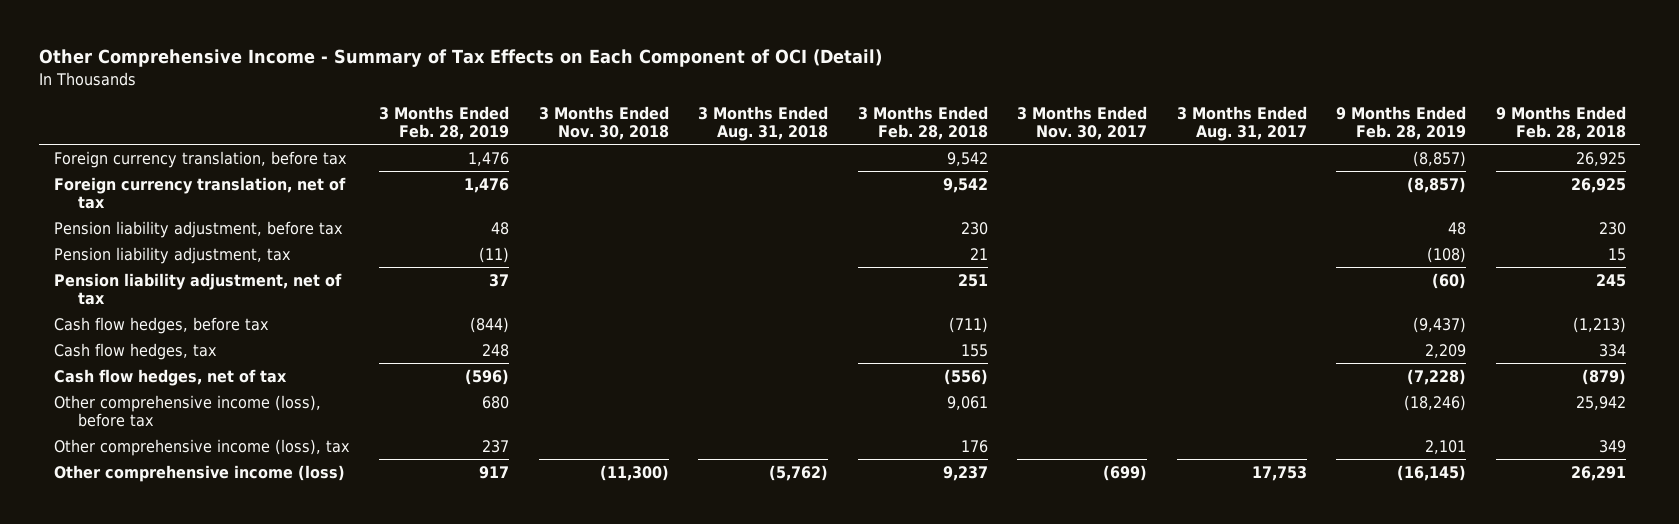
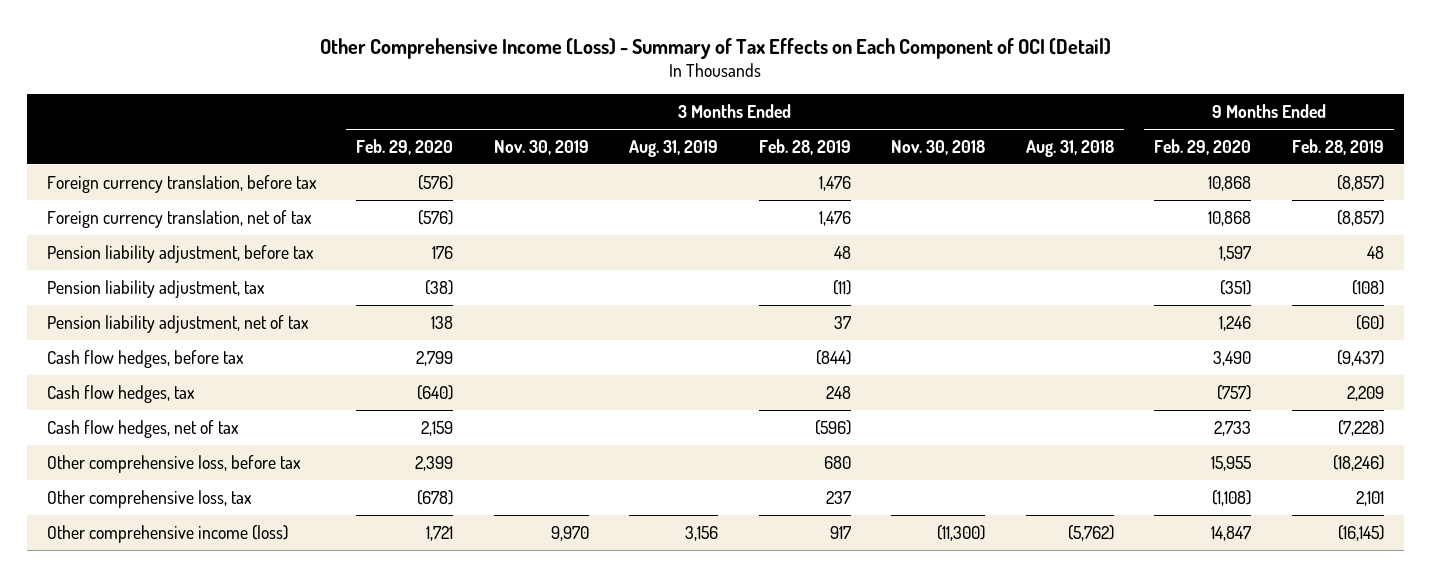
[39,49,883,68] Other Comprehensive Income - Summary of Tax Effects on Each Component of OCI (Detail) -> [320,37,1112,59] Other Comprehensive Income (Loss) - Summary of Tax Effects on Each Component of OCI (Detail)
[857,105,988,141] 3 Months Ended Feb. 28, 2018 -> none
[1017,105,1148,141] 3 Months Ended Nov. 30, 2017 -> none
[1176,105,1307,142] 3 Months Ended Aug. 31, 2017 -> none
[1495,105,1626,141] 9 Months Ended Feb. 28, 2018 -> none
none -> [356,138,454,155] Feb. 29, 2020
none -> [493,139,589,155] Nov. 30, 2019
none -> [629,139,719,157] Aug. 31, 2019
none -> [1154,138,1252,155] Feb. 29, 2020
[53,394,321,427] Other comprehensive income (loss), before tax -> [46,454,301,473] Other comprehensive loss, before tax
[53,438,350,456] Other comprehensive income (loss), tax -> [46,489,252,508] Other comprehensive loss, tax

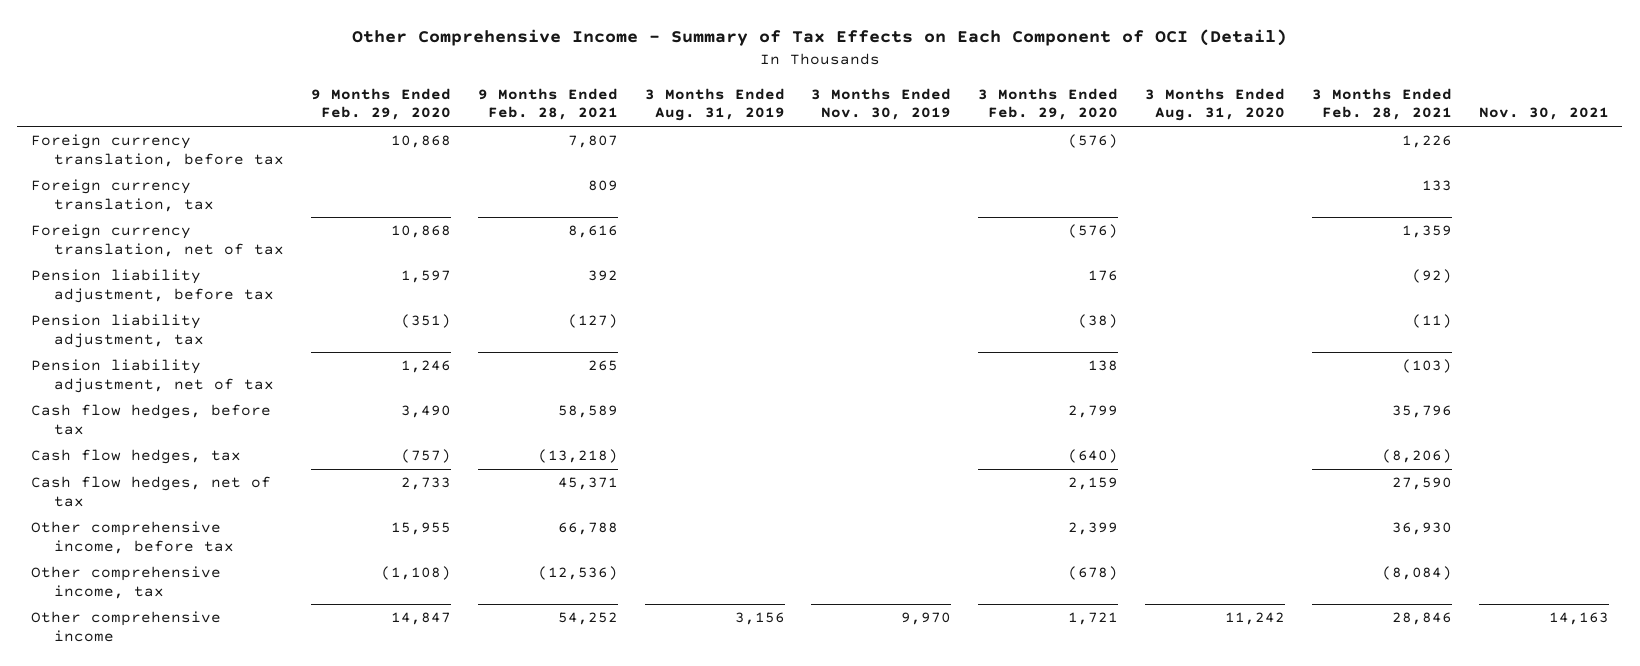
[320,37,1112,59] Other Comprehensive Income (Loss) - Summary of Tax Effects on Each Component of OCI (Detail) -> [351,29,1287,47] Other Comprehensive Income - Summary of Tax Effects on Each Component of OCI (Detail)
[758,138,851,155] Feb. 28, 2019 -> none
[891,139,986,155] Nov. 30, 2018 -> none
[1025,139,1114,157] Aug. 31, 2018 -> none
[1291,138,1384,155] Feb. 28, 2019 -> none
none -> [477,87,618,121] 9 Months Ended Feb. 28, 2021
none -> [1145,87,1286,122] 3 Months Ended Aug. 31, 2020
none -> [1312,87,1453,121] 3 Months Ended Feb. 28, 2021
none -> [1478,107,1609,121] Nov. 30, 2021
none -> [30,179,214,212] Foreign currency translation, tax
[46,454,301,473] Other comprehensive loss, before tax -> [30,521,234,554] Other comprehensive income, before tax
[46,489,252,508] Other comprehensive loss, tax -> [30,566,221,599] Other comprehensive income, tax
[46,524,288,543] Other comprehensive income (loss) -> [30,611,221,642] Other comprehensive income

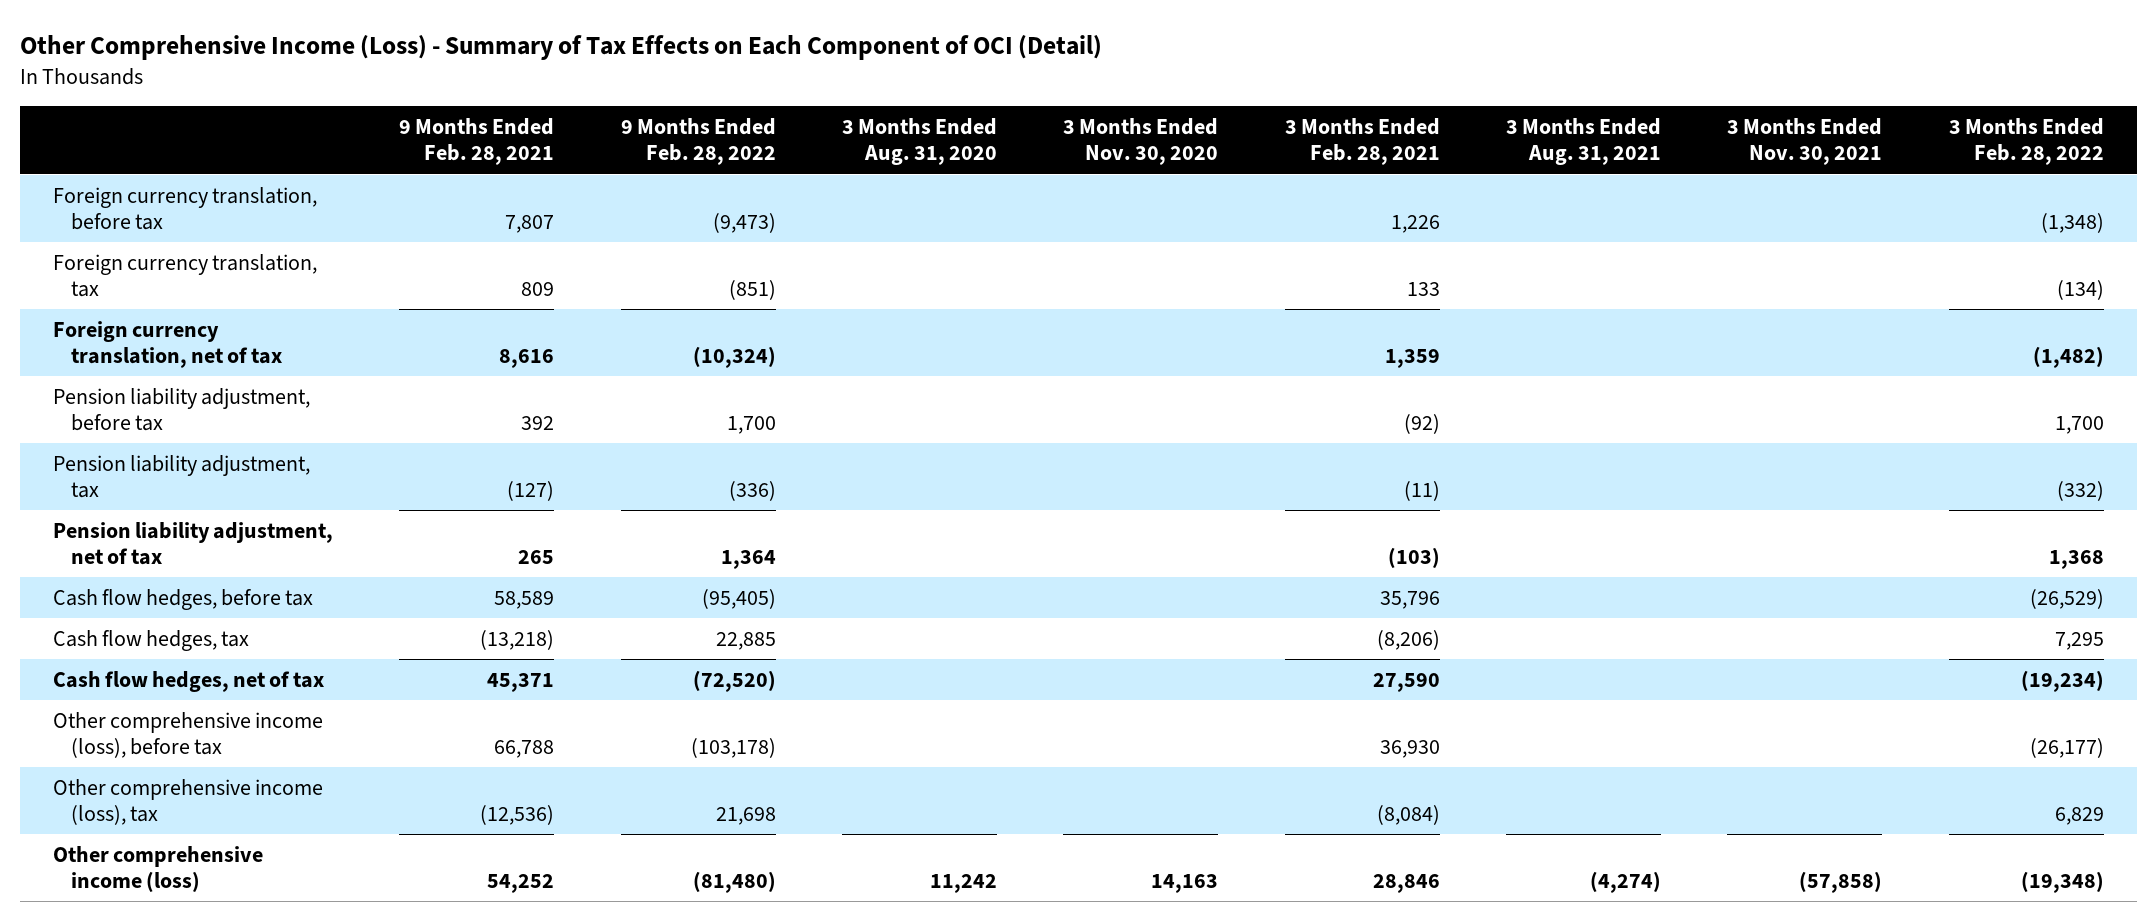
[351,29,1287,47] Other Comprehensive Income - Summary of Tax Effects on Each Component of OCI (Detail) -> [19,35,1102,61] Other Comprehensive Income (Loss) - Summary of Tax Effects on Each Component of OCI (Detail)
[310,87,451,121] 9 Months Ended Feb. 29, 2020 -> none
[644,87,785,122] 3 Months Ended Aug. 31, 2019 -> none
[811,87,952,121] 3 Months Ended Nov. 30, 2019 -> none
[978,87,1119,121] 3 Months Ended Feb. 29, 2020 -> none
[1478,107,1609,121] Nov. 30, 2021 -> none
none -> [620,118,776,166] 9 Months Ended Feb. 28, 2022
none -> [1063,118,1219,166] 3 Months Ended Nov. 30, 2020
none -> [1505,118,1661,166] 3 Months Ended Aug. 31, 2021
none -> [1727,118,1883,166] 3 Months Ended Nov. 30, 2021
none -> [1948,118,2104,166] 3 Months Ended Feb. 28, 2022
[30,521,234,554] Other comprehensive income, before tax -> [52,711,323,759] Other comprehensive income (loss), before tax
[30,566,221,599] Other comprehensive income, tax -> [52,778,323,826] Other comprehensive income (loss), tax
[30,611,221,642] Other comprehensive income -> [52,845,263,893] Other comprehensive income (loss)

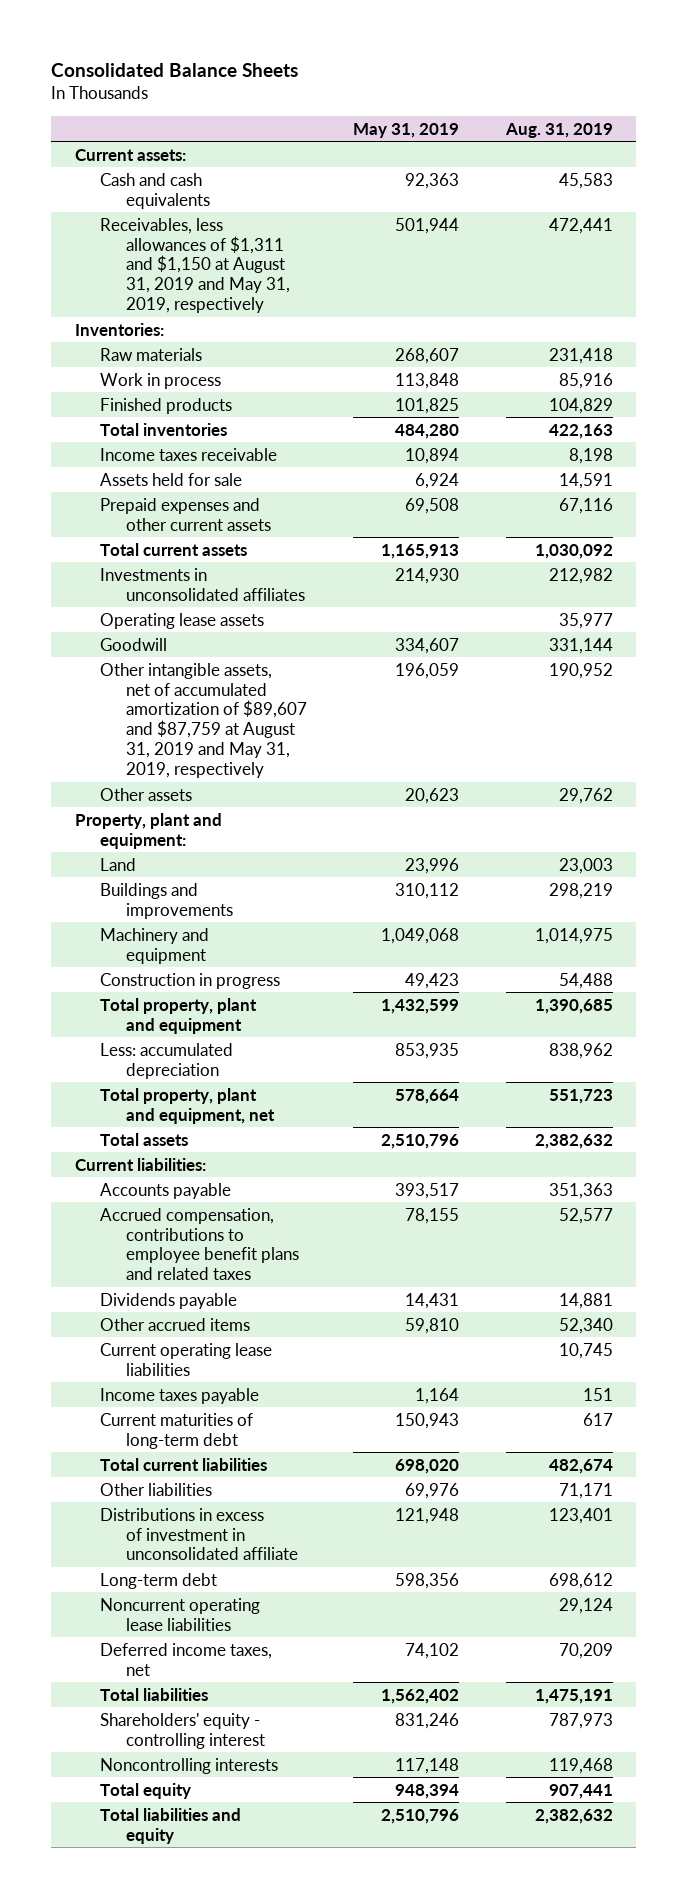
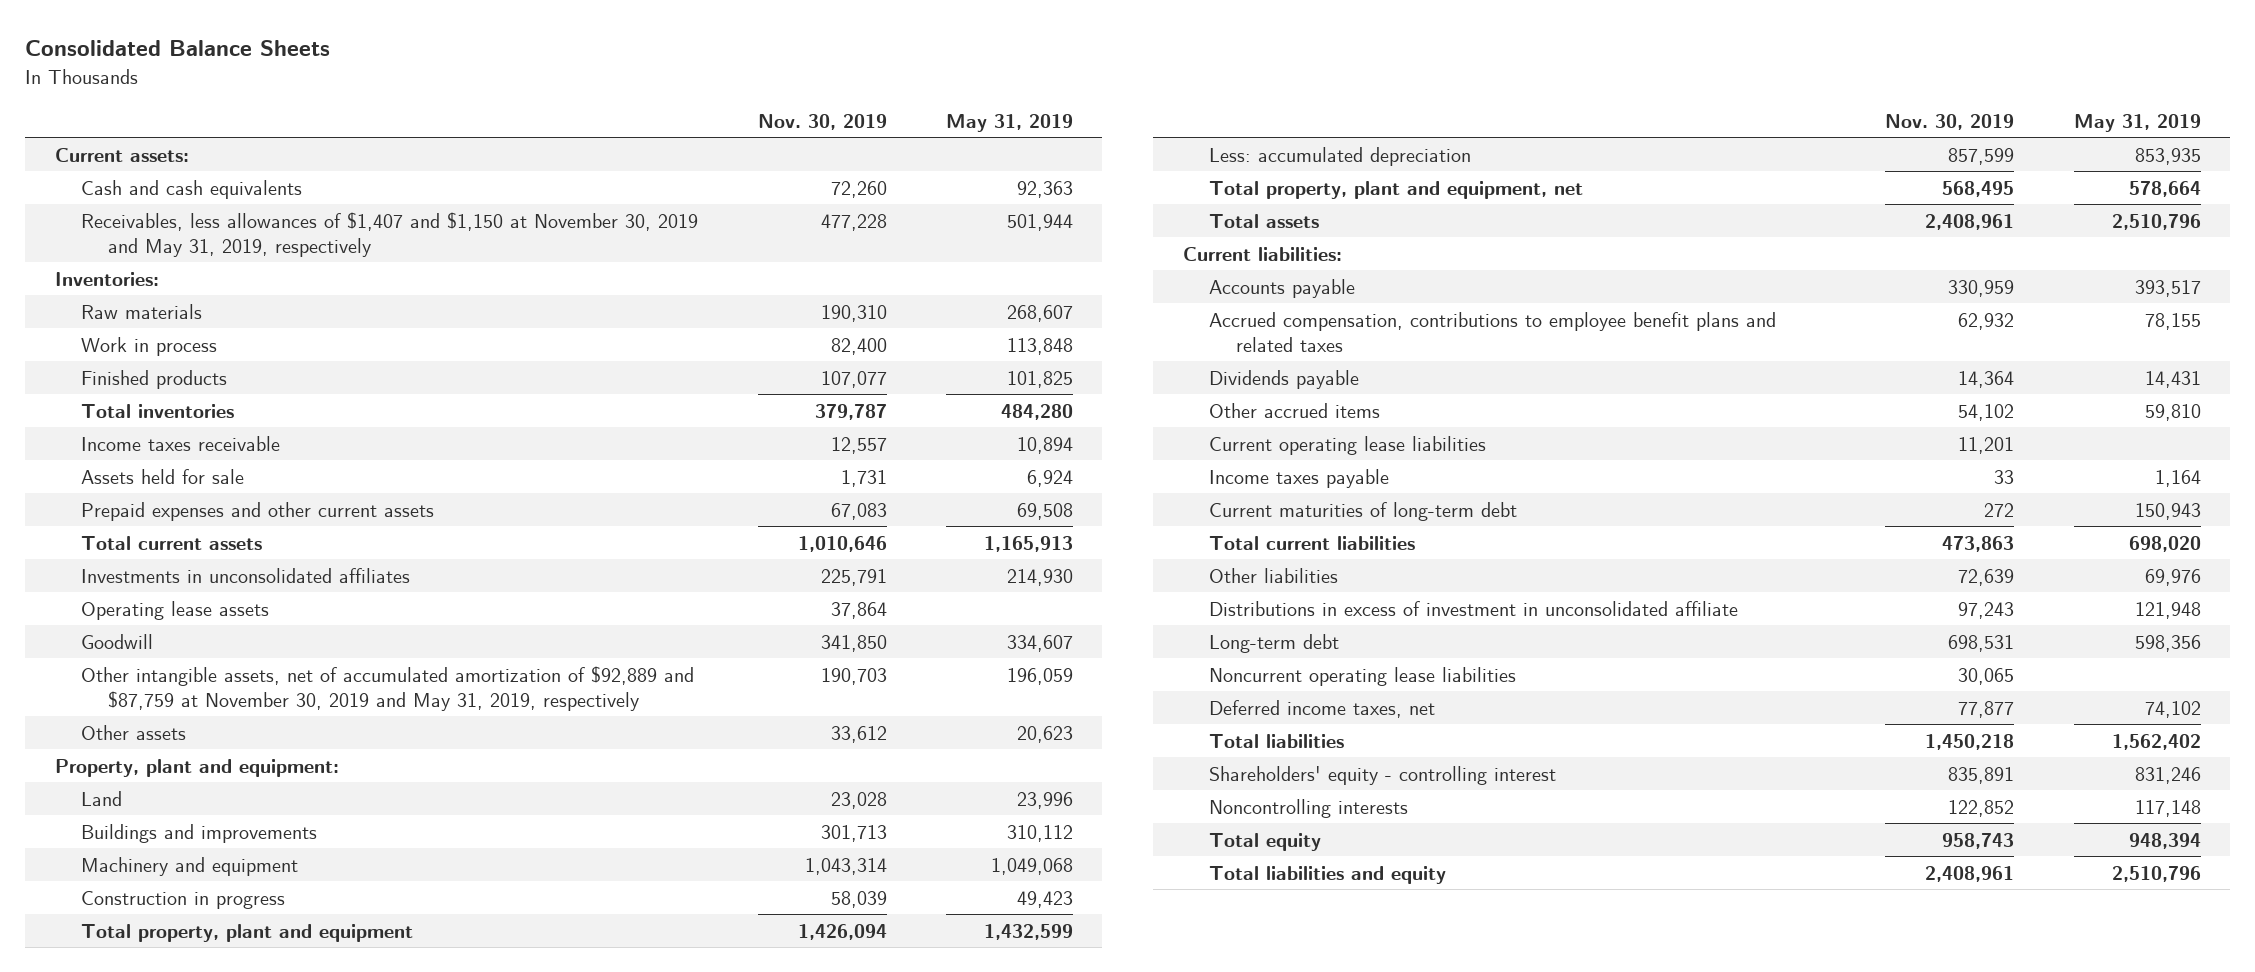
[505,122,614,138] Aug. 31, 2019 -> none
none -> [757,113,887,130] Nov. 30, 2019
[100,217,290,314] Receivables, less allowances of $1,311 and $1,150 at August 31, 2019 and May 31, 2019, respectively -> [81,211,699,257] Receivables, less allowances of $1,407 and $1,150 at November 30, 2019 and May 31, 2019, respectively
[100,662,307,779] Other intangible assets, net of accumulated amortization of $89,607 and $87,759 at August 31, 2019 and May 31, 2019, respectively -> [81,665,695,711] Other intangible assets, net of accumulated amortization of $92,889 and $87,759 at November 30, 2019 and May 31, 2019, respectively

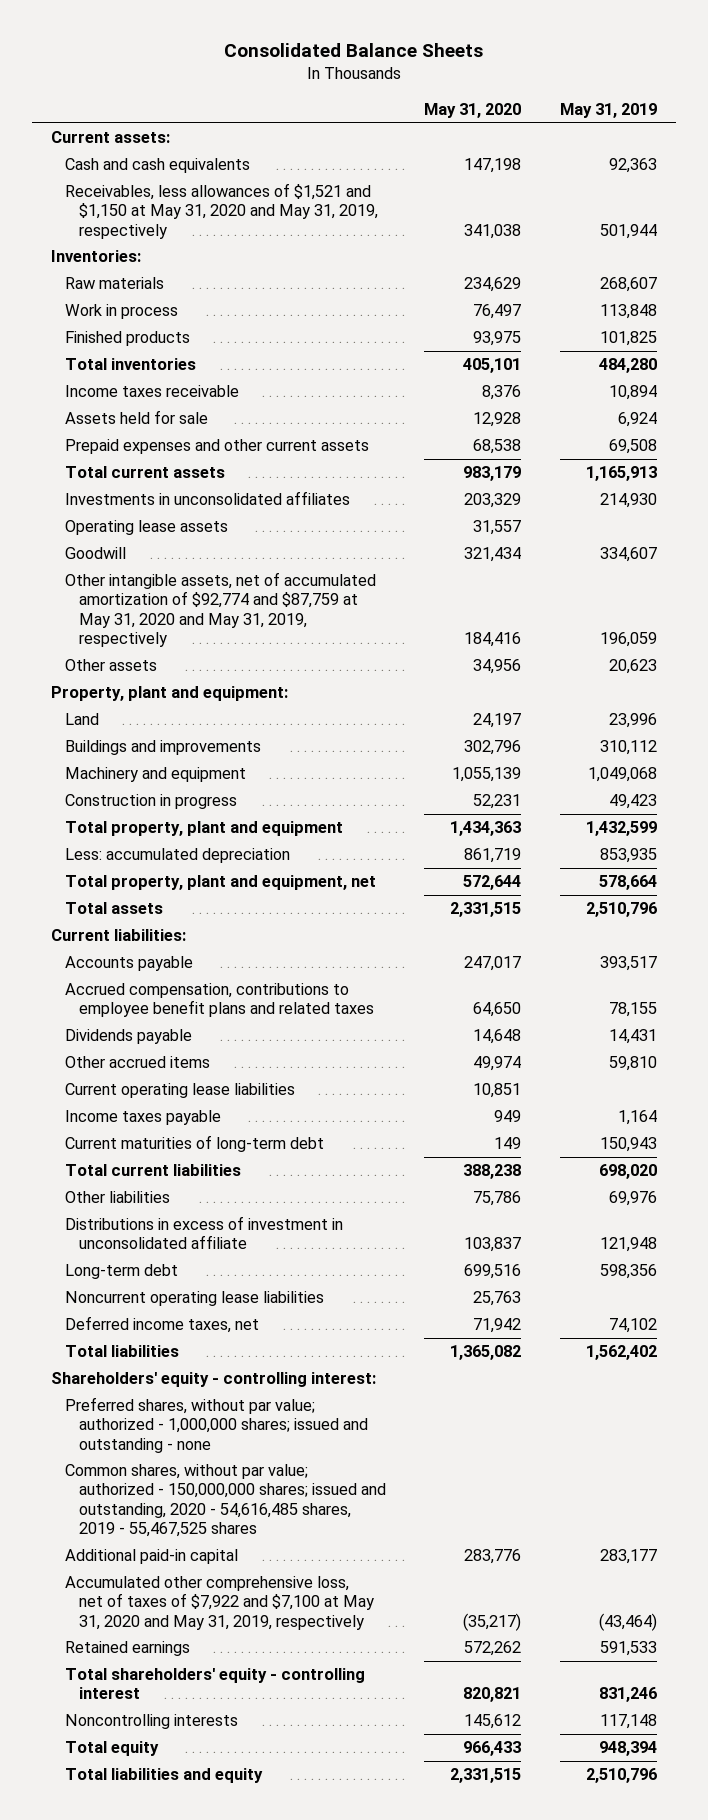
[757,113,887,130] Nov. 30, 2019 -> none
none -> [424,103,522,119] May 31, 2020
[81,211,699,257] Receivables, less allowances of $1,407 and $1,150 at November 30, 2019 and May 31, 2019, respectively -> [65,183,379,239] Receivables, less allowances of $1,521 and $1,150 at May 31, 2020 and May 31, 2019, respectively
[81,665,695,711] Other intangible assets, net of accumulated amortization of $92,889 and $87,759 at November 30, 2019 and May 31, 2019, respectively -> [65,572,377,647] Other intangible assets, net of accumulated amortization of $92,774 and $87,759 at May 31, 2020 and May 31, 2019, respectively
none -> [51,1372,377,1388] Shareholders' equity - controlling interest:
none -> [65,1397,369,1453] Preferred shares, without par value; authorized - 1,000,000 shares; issued and outstanding - none
none -> [65,1464,387,1537] Common shares, without par value; authorized - 150,000,000 shares; issued and outstanding, 2020 - 54,616,485 shares, 2019 - 55,467,525 shares
none -> [65,1549,239,1565] Additional paid-in capital
none -> [65,1576,375,1630] Accumulated other comprehensive loss, net of taxes of $7,922 and $7,100 at May 31, 2020 and May 31, 2019, respectively
none -> [65,1641,191,1657] Retained earnings
[1209,765,1557,785] Shareholders' equity - controlling interest -> [65,1668,366,1700] Total shareholders' equity - controlling interest

